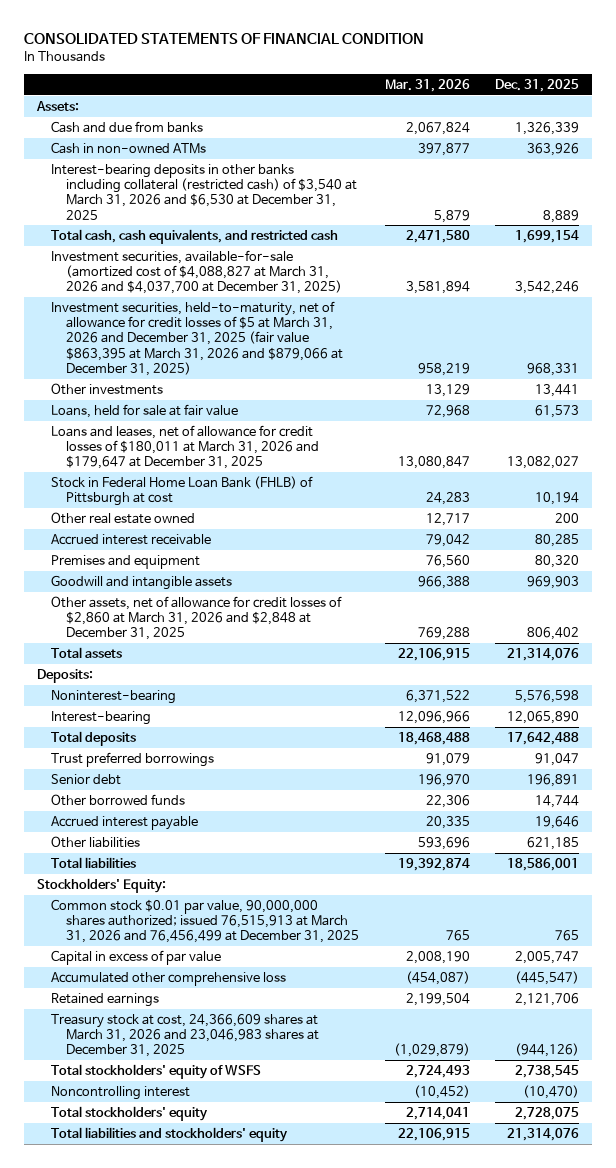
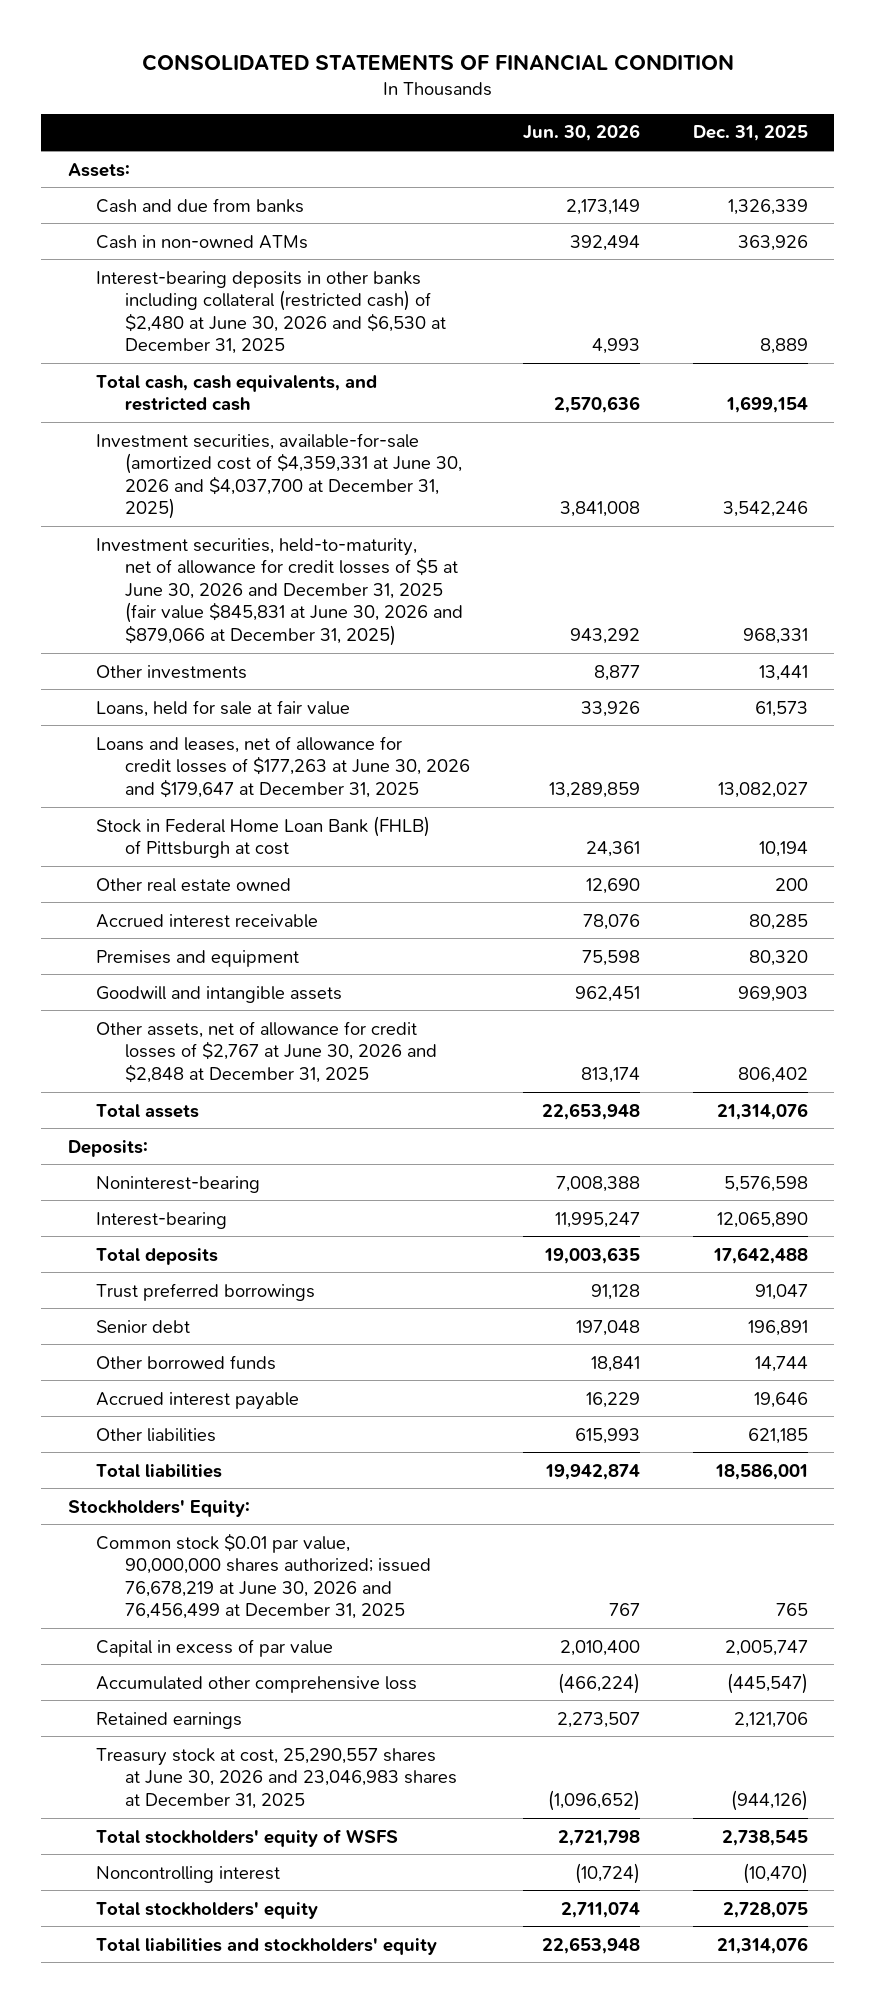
[384,78,470,92] Mar. 31, 2026 -> none
none -> [522,124,640,142] Jun. 30, 2026
[51,163,358,220] Interest-bearing deposits in other banks including collateral (restricted cash) of $3,540 at March 31, 2026 and $6,530 at December 31, 2025 -> [96,270,446,355] Interest-bearing deposits in other banks including collateral (restricted cash) of $2,480 at June 30, 2026 and $6,530 at December 31, 2025
[51,249,343,295] Investment securities, available-for-sale (amortized cost of $4,088,827 at March 31, 2026 and $4,037,700 at December 31, 2025) -> [96,432,462,520] Investment securities, available-for-sale (amortized cost of $4,359,331 at June 30, 2026 and $4,037,700 at December 31, 2025)
[51,300,344,376] Investment securities, held-to-maturity, net of allowance for credit losses of $5 at March 31, 2026 and December 31, 2025 (fair value $863,395 at March 31, 2026 and $879,066 at December 31, 2025) -> [96,537,463,647] Investment securities, held-to-maturity, net of allowance for credit losses of $5 at June 30, 2026 and December 31, 2025 (fair value $845,831 at June 30, 2026 and $879,066 at December 31, 2025)
[51,424,320,470] Loans and leases, net of allowance for credit losses of $180,011 at March 31, 2026 and $179,647 at December 31, 2025 -> [96,735,470,798] Loans and leases, net of allowance for credit losses of $177,263 at June 30, 2026 and $179,647 at December 31, 2025
[51,595,343,641] Other assets, net of allowance for credit losses of $2,860 at March 31, 2026 and $2,848 at December 31, 2025 -> [96,1020,437,1083] Other assets, net of allowance for credit losses of $2,767 at June 30, 2026 and $2,848 at December 31, 2025
[51,898,360,944] Common stock $0.01 par value, 90,000,000 shares authorized; issued 76,515,913 at March 31, 2026 and 76,456,499 at December 31, 2025 -> [96,1532,431,1620] Common stock $0.01 par value, 90,000,000 shares authorized; issued 76,678,219 at June 30, 2026 and 76,456,499 at December 31, 2025
[51,1013,320,1058] Treasury stock at cost, 24,366,609 shares at March 31, 2026 and 23,046,983 shares at December 31, 2025 -> [96,1747,457,1809] Treasury stock at cost, 25,290,557 shares at June 30, 2026 and 23,046,983 shares at December 31, 2025

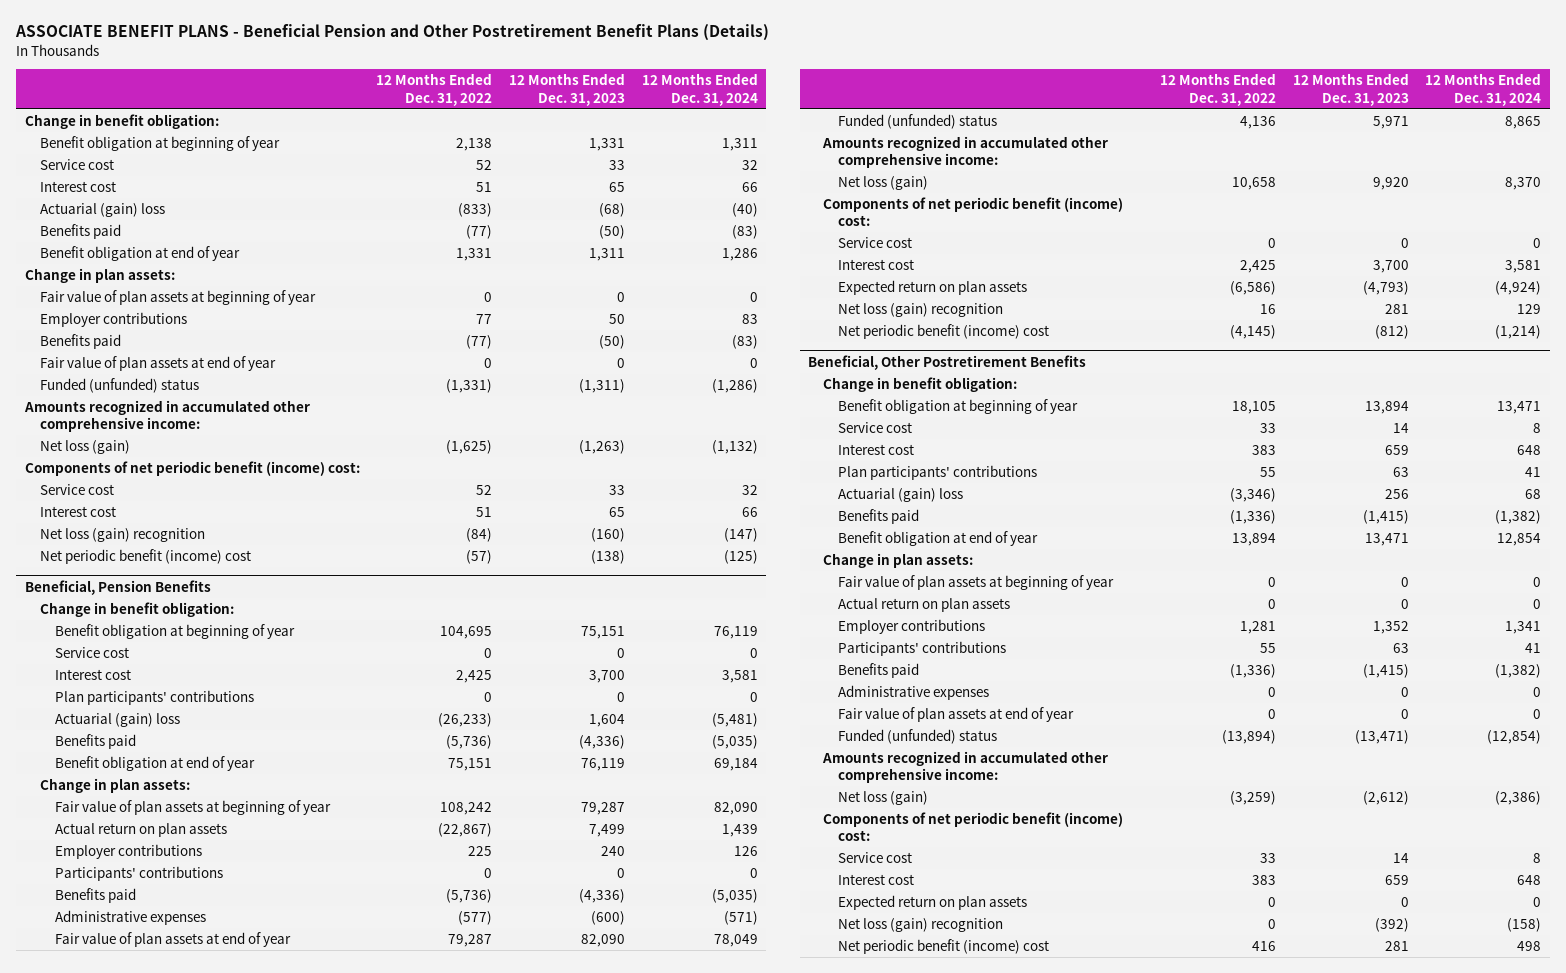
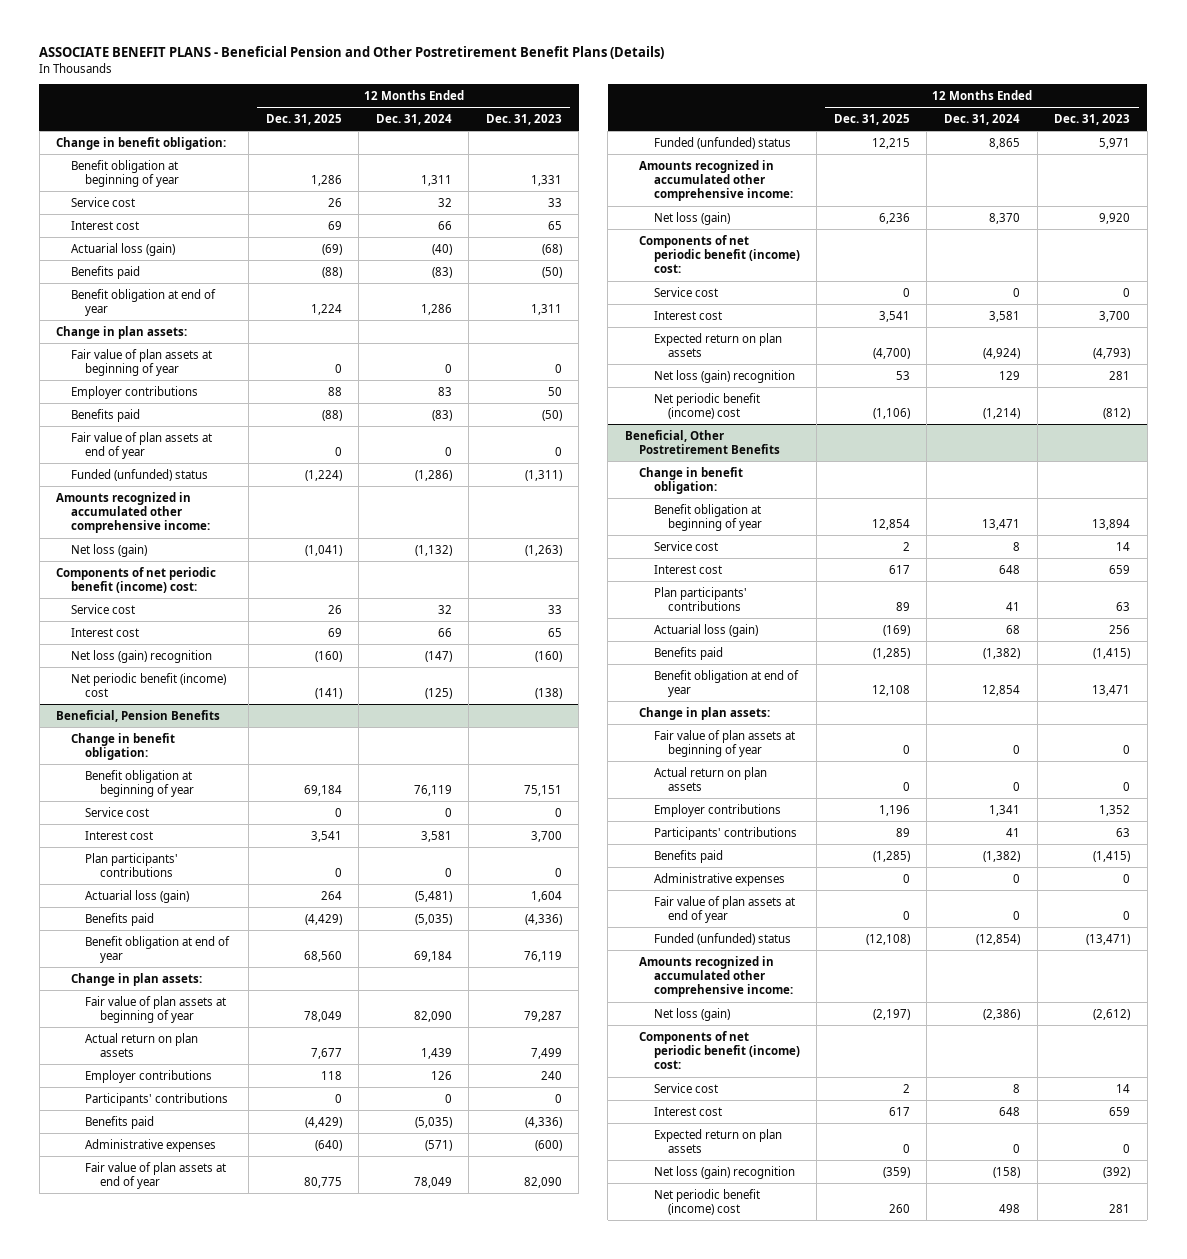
[376,73,493,106] 12 Months Ended Dec. 31, 2022 -> none
none -> [265,113,342,125] Dec. 31, 2025
[39,202,165,217] Actuarial (gain) loss -> [70,242,175,256] Actuarial loss (gain)
[54,712,180,727] Actuarial (gain) loss -> [85,889,190,903] Actuarial loss (gain)
[838,487,964,502] Actuarial (gain) loss -> [653,623,758,637] Actuarial loss (gain)

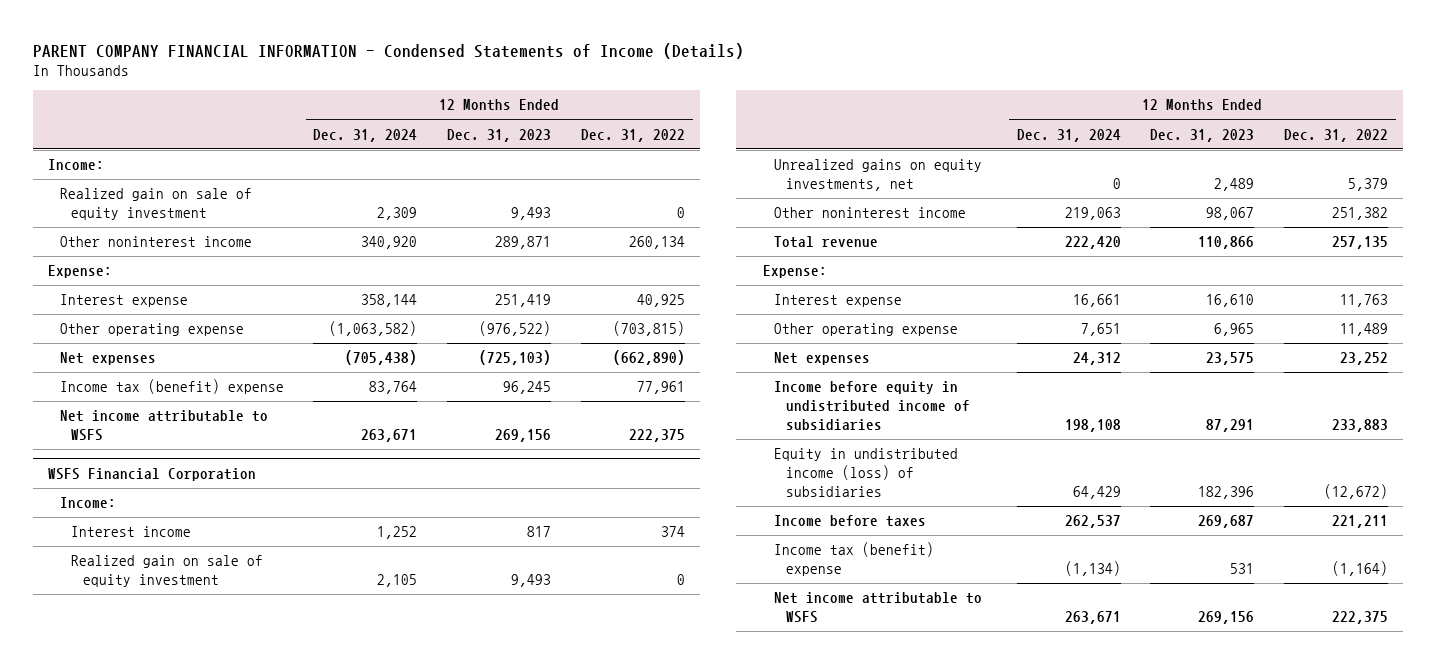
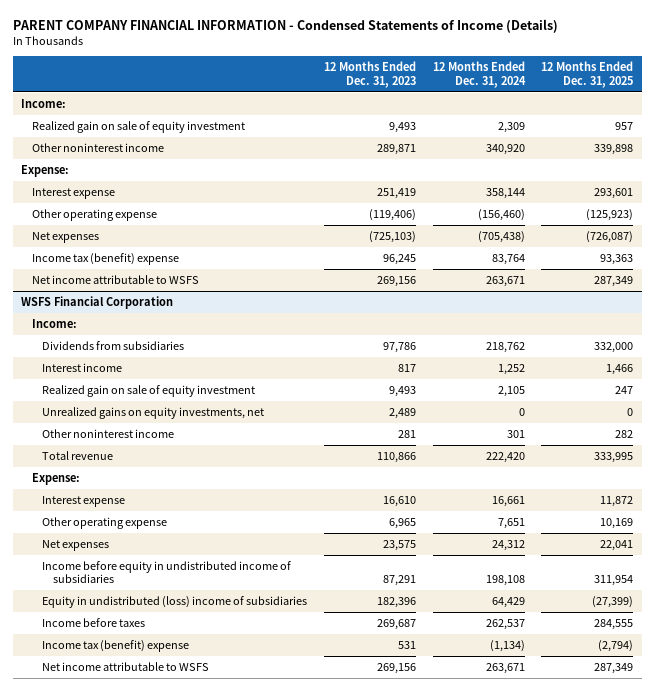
[581,128,686,142] Dec. 31, 2022 -> none
none -> [541,61,634,88] 12 Months Ended Dec. 31, 2025
[329,321,418,337] (1,063,582) -> [477,209,525,222] (156,460)
[479,321,552,337] (976,522) -> [369,209,417,222] (119,406)
none -> [42,341,185,351] Dividends from subsidiaries
[1064,207,1121,221] 219,063 -> [506,430,525,439] 301
[1206,207,1255,221] 98,067 -> [398,430,417,439] 281
[774,448,959,497] Equity in undistributed income (loss) of subsidiaries -> [42,596,308,609] Equity in undistributed (loss) income of subsidiaries

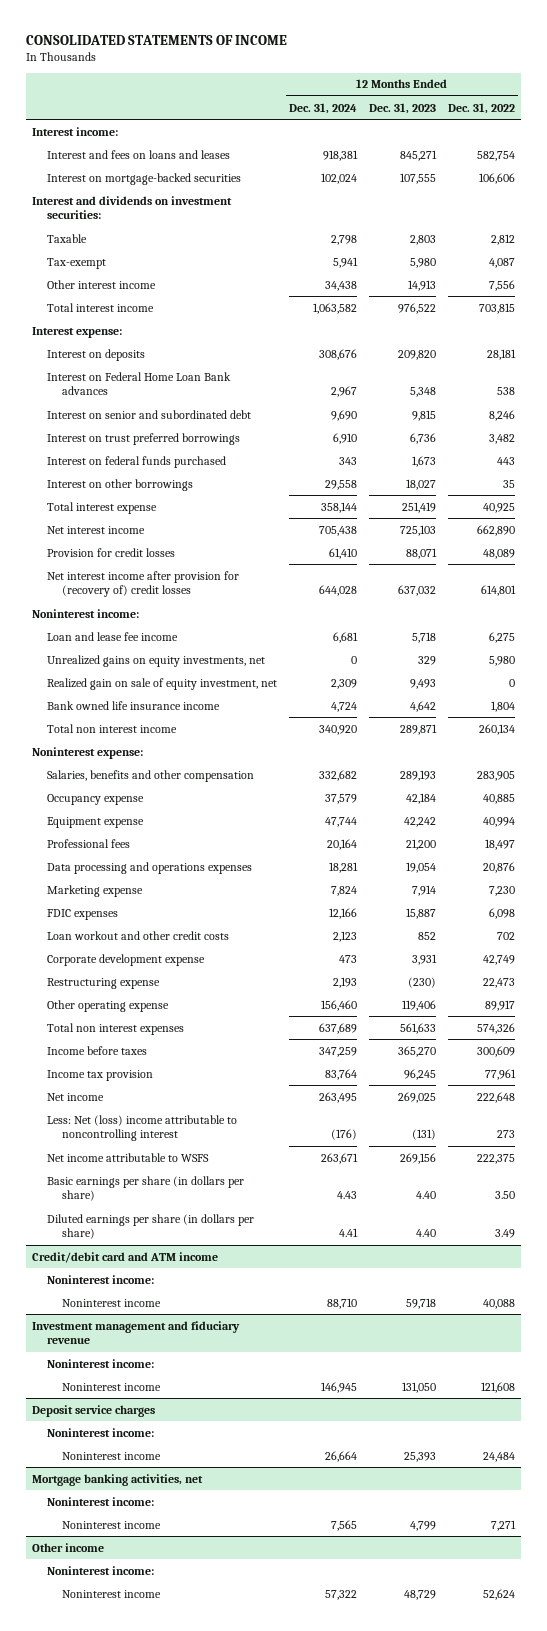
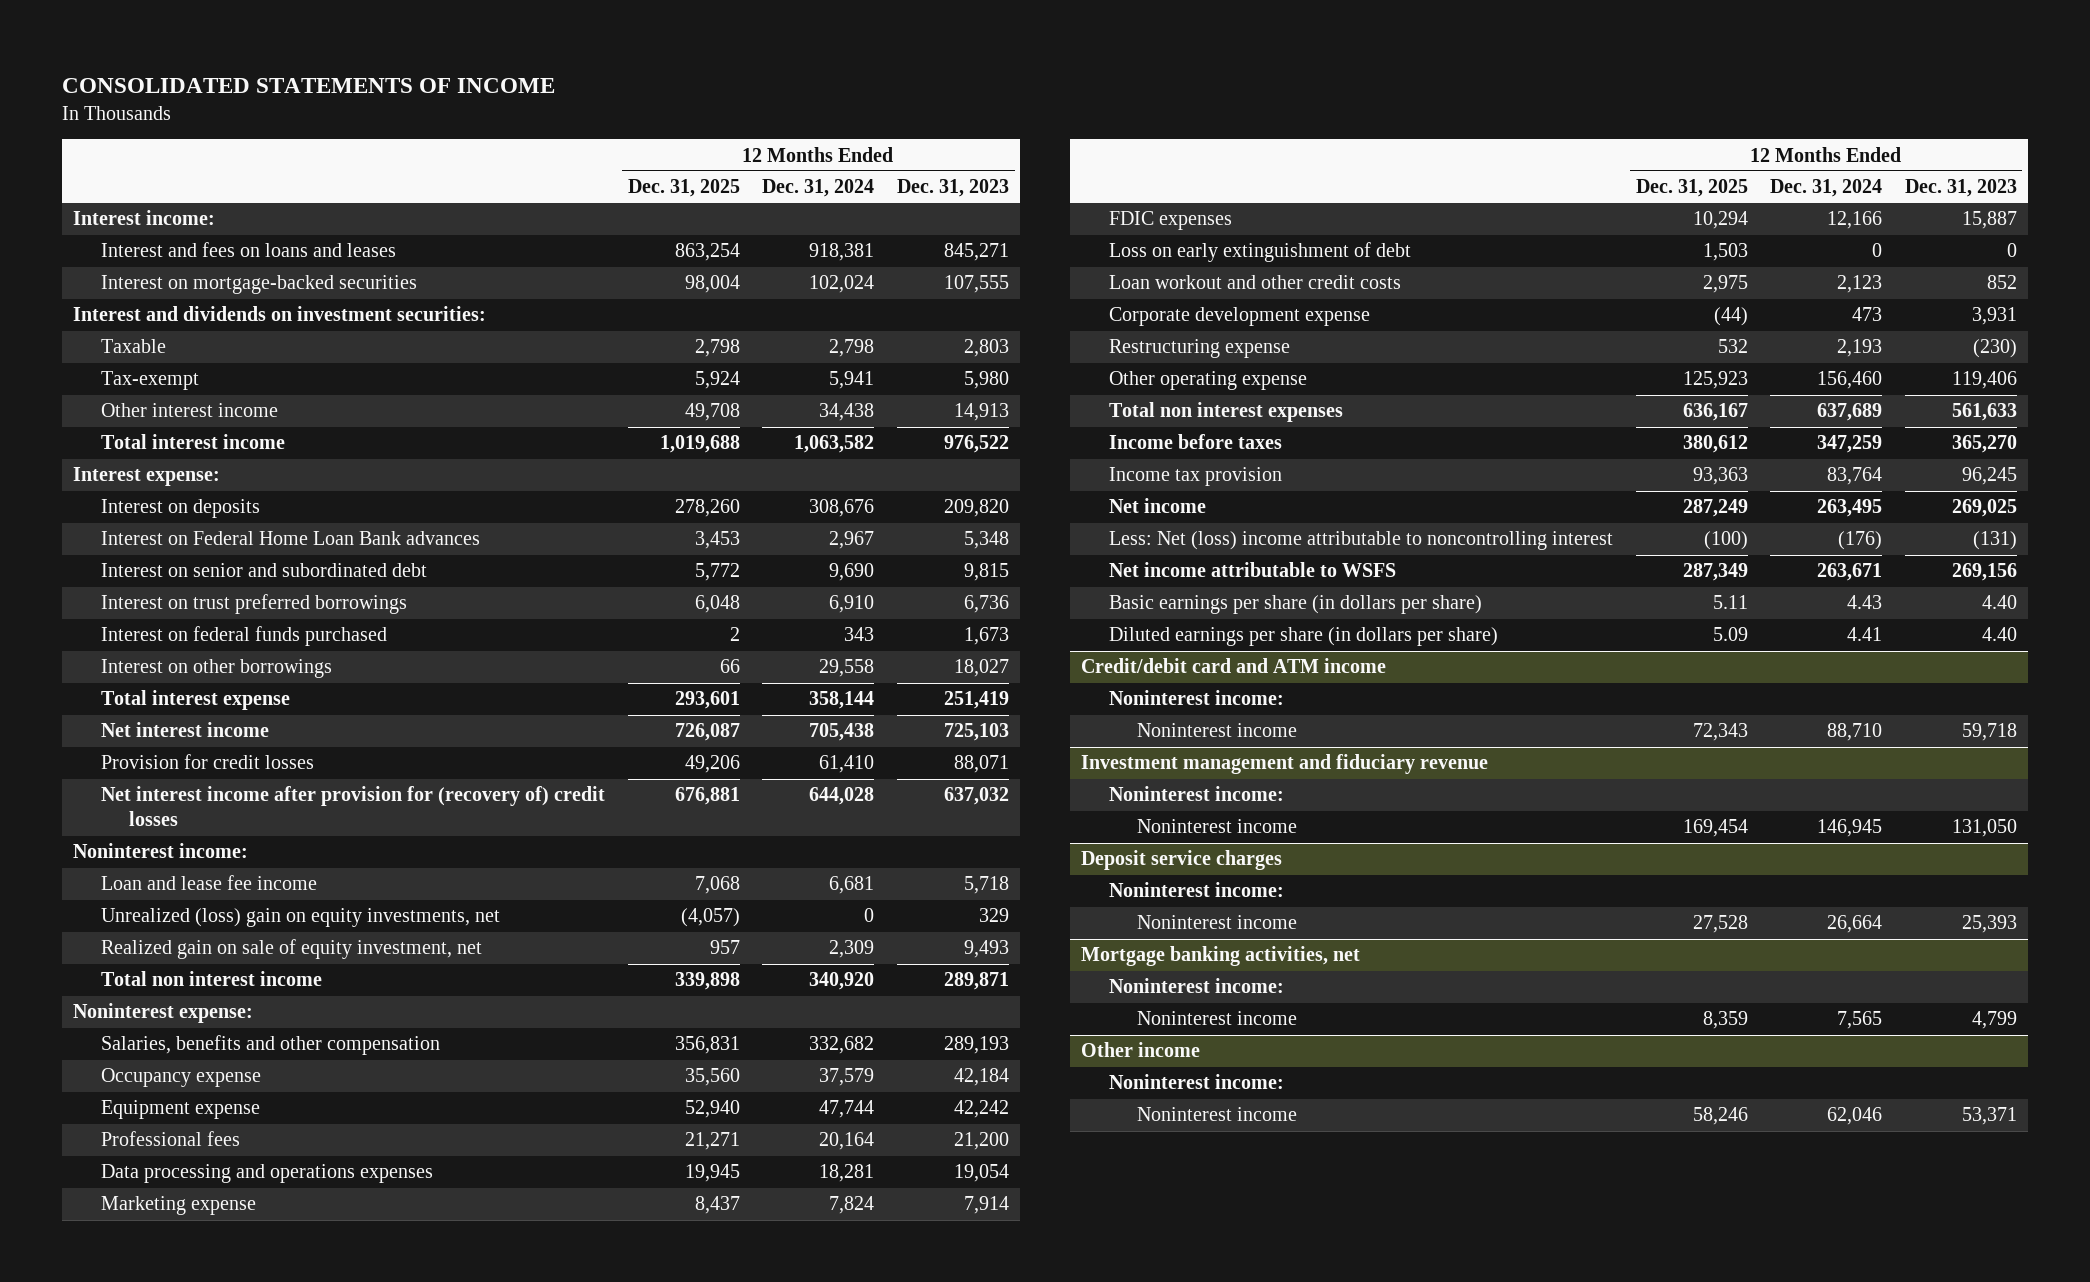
[447,102,515,114] Dec. 31, 2022 -> none
none -> [627,179,740,198] Dec. 31, 2025
[46,654,265,667] Unrealized gains on equity investments, net -> [101,908,501,928] Unrealized (loss) gain on equity investments, net
[46,700,220,710] Bank owned life insurance income -> none
none -> [1108,242,1411,263] Loss on early extinguishment of debt
[324,1589,357,1600] 57,322 -> [1827,1107,1883,1126] 62,046
[403,1589,436,1600] 48,729 -> [1961,1107,2017,1126] 53,371

